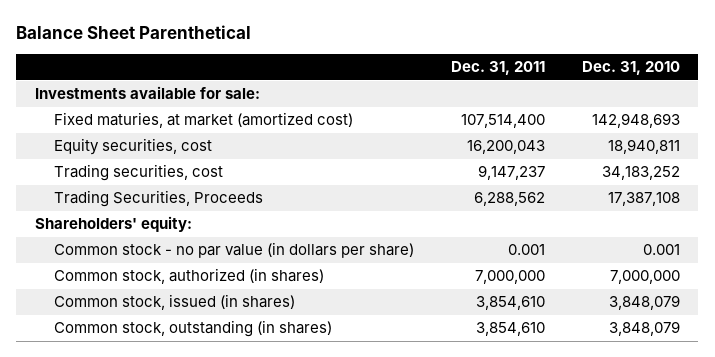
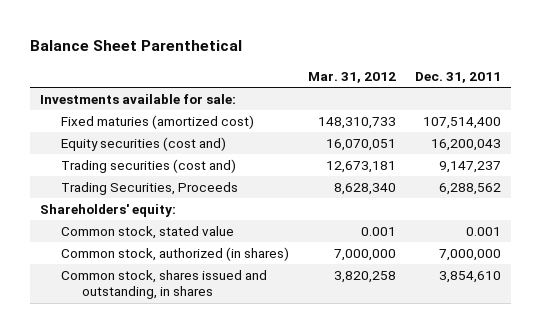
[581,61,680,76] Dec. 31, 2010 -> none
none -> [308,71,397,83] Mar. 31, 2012
[53,112,353,129] Fixed maturies, at market (amortized cost) -> [60,115,254,130] Fixed maturies (amortized cost)
[53,138,212,156] Equity securities, cost -> [60,137,226,152] Equity securities (cost and)
[53,164,223,182] Trading securities, cost -> [60,159,236,174] Trading securities (cost and)
[53,242,414,259] Common stock - no par value (in dollars per share) -> [60,226,234,240] Common stock, stated value
[53,294,295,311] Common stock, issued (in shares) -> none
[53,320,332,338] Common stock, outstanding (in shares) -> [60,270,267,300] Common stock, shares issued and outstanding, in shares

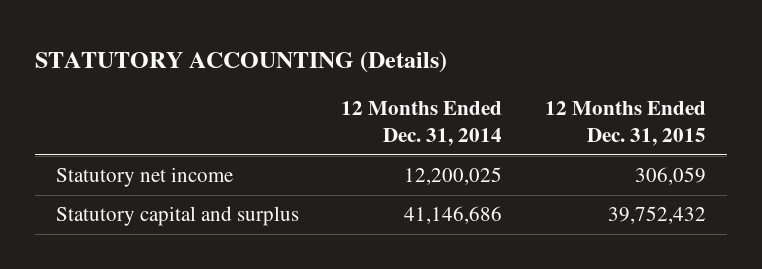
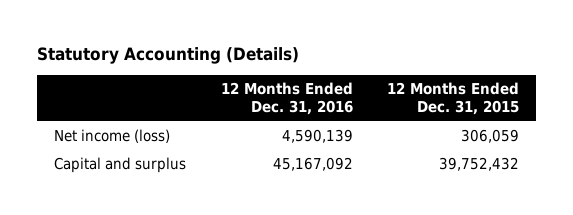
[34,50,447,73] STATUTORY ACCOUNTING (Details) -> [36,47,299,65] Statutory Accounting (Details)
[341,101,503,146] 12 Months Ended Dec. 31, 2014 -> none
none -> [220,82,353,116] 12 Months Ended Dec. 31, 2016
[56,167,234,188] Statutory net income -> [54,129,171,144] Net income (loss)
[56,206,300,227] Statutory capital and surplus -> [54,157,187,174] Capital and surplus

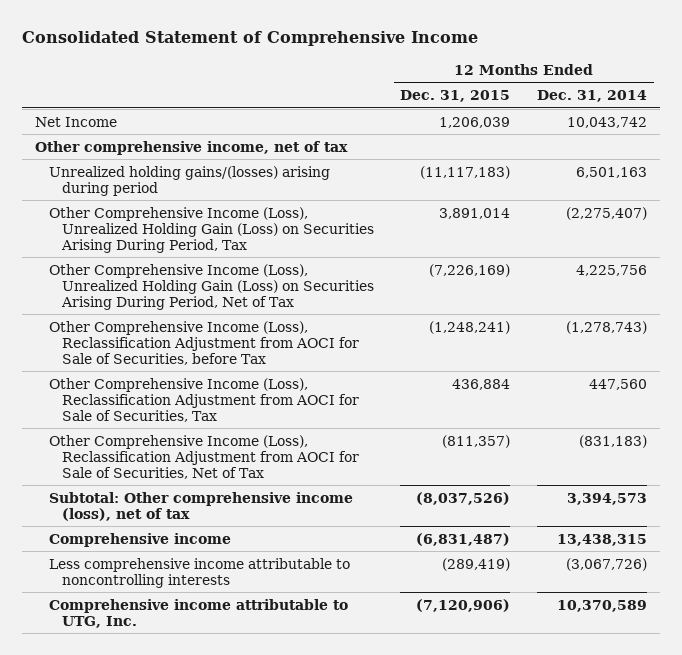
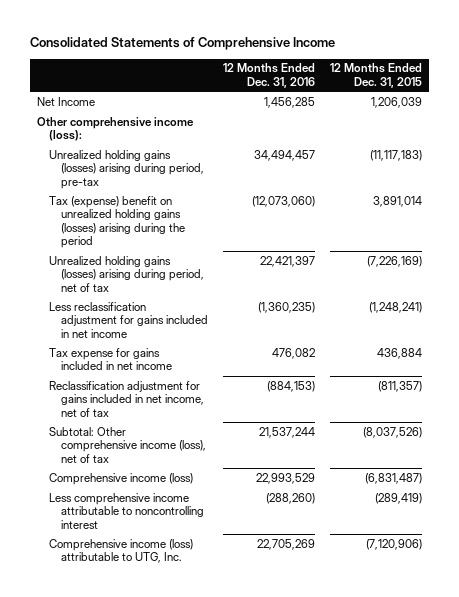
[22,31,479,47] Consolidated Statement of Comprehensive Income -> [29,37,335,51] Consolidated Statements of Comprehensive Income
[537,89,648,102] Dec. 31, 2014 -> none
none -> [222,63,315,88] 12 Months Ended Dec. 31, 2016
[35,140,349,155] Other comprehensive income, net of tax -> [37,116,195,142] Other comprehensive income (loss):
[48,165,330,196] Unrealized holding gains/(losses) arising during period -> [48,149,204,189] Unrealized holding gains (losses) arising during period, pre-tax
[48,206,374,253] Other Comprehensive Income (Loss), Unrealized Holding Gain (Loss) on Securities Arising During Period, Tax -> [48,195,185,248] Tax (expense) benefit on unrealized holding gains (losses) arising during the period
[48,263,374,310] Other Comprehensive Income (Loss), Unrealized Holding Gain (Loss) on Securities Arising During Period, Net of Tax -> [48,255,204,292] Unrealized holding gains (losses) arising during period, net of tax
[48,320,359,365] Other Comprehensive Income (Loss), Reclassification Adjustment from AOCI for Sale of Securities, before Tax -> [48,301,208,338] Less reclassification adjustment for gains included in net income
[48,377,359,422] Other Comprehensive Income (Loss), Reclassification Adjustment from AOCI for Sale of Securities, Tax -> [48,347,172,371] Tax expense for gains included in net income
[48,434,359,479] Other Comprehensive Income (Loss), Reclassification Adjustment from AOCI for Sale of Securities, Net of Tax -> [48,380,204,417] Reclassification adjustment for gains included in net income, net of tax
[48,532,231,547] Comprehensive income -> [48,472,193,485] Comprehensive income (loss)
[48,557,350,588] Less comprehensive income attributable to noncontrolling interests -> [48,492,204,529] Less comprehensive income attributable to noncontrolling interest
[48,598,348,628] Comprehensive income attributable to UTG, Inc. -> [48,538,193,564] Comprehensive income (loss) attributable to UTG, Inc.

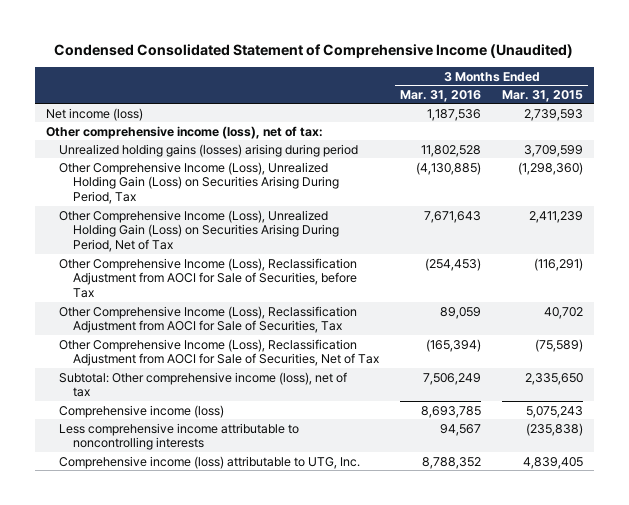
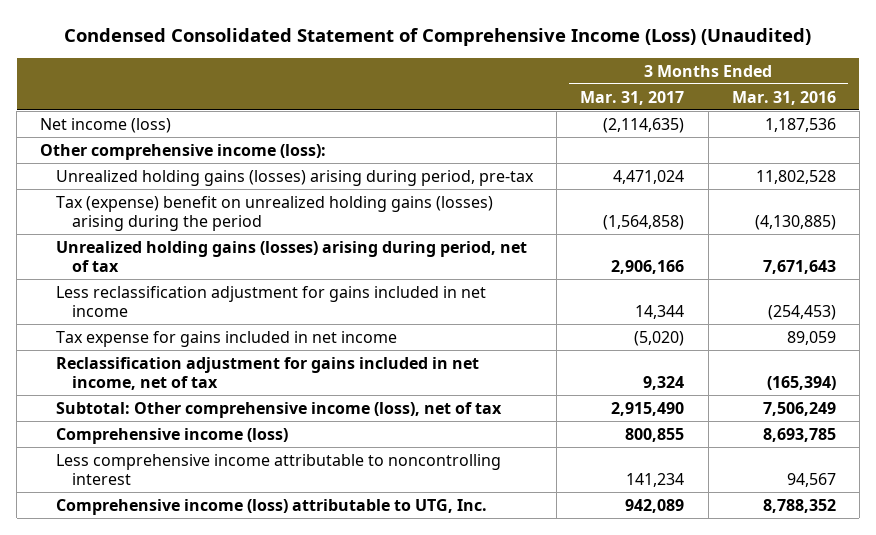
[54,43,574,58] Condensed Consolidated Statement of Comprehensive Income (Unaudited) -> [63,27,811,46] Condensed Consolidated Statement of Comprehensive Income (Loss) (Unaudited)
[502,89,584,102] Mar. 31, 2015 -> none
none -> [580,90,685,105] Mar. 31, 2017
[45,125,323,139] Other comprehensive income (loss), net of tax: -> [40,143,327,160] Other comprehensive income (loss):
[59,143,359,157] Unrealized holding gains (losses) arising during period -> [56,169,535,186] Unrealized holding gains (losses) arising during period, pre-tax
[59,161,340,205] Other Comprehensive Income (Loss), Unrealized Holding Gain (Loss) on Securities Arising During Period, Tax -> [56,195,494,231] Tax (expense) benefit on unrealized holding gains (losses) arising during the period
[59,209,340,253] Other Comprehensive Income (Loss), Unrealized Holding Gain (Loss) on Securities Arising During Period, Net of Tax -> [56,240,528,272] Unrealized holding gains (losses) arising during period, net of tax
[59,257,358,299] Other Comprehensive Income (Loss), Reclassification Adjustment from AOCI for Sale of Securities, before Tax -> [56,285,487,317] Less reclassification adjustment for gains included in net income
[59,305,358,334] Other Comprehensive Income (Loss), Reclassification Adjustment from AOCI for Sale of Securities, Tax -> [56,330,398,347] Tax expense for gains included in net income
[59,338,380,367] Other Comprehensive Income (Loss), Reclassification Adjustment from AOCI for Sale of Securities, Net of Tax -> [56,356,480,390] Reclassification adjustment for gains included in net income, net of tax
[59,422,300,451] Less comprehensive income attributable to noncontrolling interests -> [56,453,502,485] Less comprehensive income attributable to noncontrolling interest

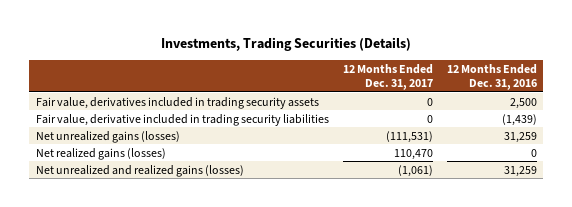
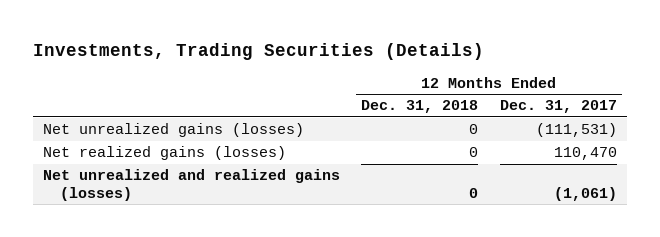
[446,63,537,90] 12 Months Ended Dec. 31, 2016 -> none
none -> [361,100,479,114] Dec. 31, 2018
[35,96,319,109] Fair value, derivatives included in trading security assets -> none
[35,113,329,126] Fair value, derivative included in trading security liabilities -> none

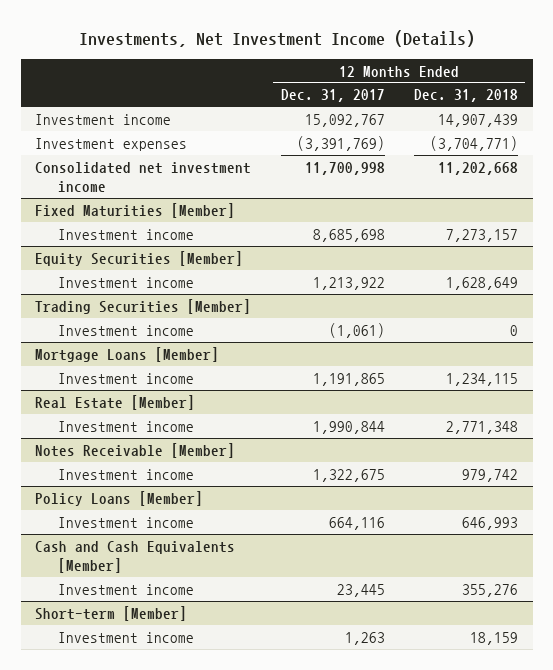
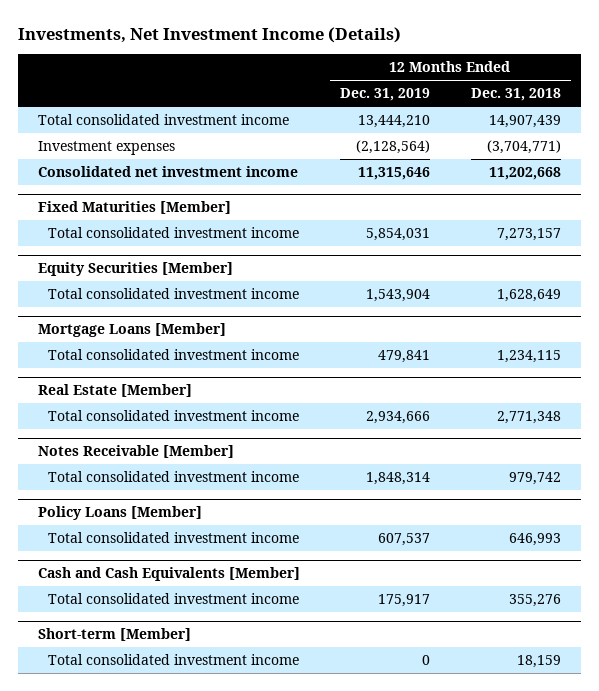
[280,89,385,103] Dec. 31, 2017 -> none
none -> [340,88,431,102] Dec. 31, 2019
[35,113,172,125] Investment income -> [38,114,290,126] Total consolidated investment income
[58,228,195,240] Investment income -> [48,227,300,239] Total consolidated investment income
[35,298,252,314] Trading Securities [Member] -> none
[58,324,195,336] Investment income -> none
[58,276,195,288] Investment income -> [48,288,300,300] Total consolidated investment income
[58,372,195,384] Investment income -> [48,349,300,361] Total consolidated investment income
[58,420,195,432] Investment income -> [48,410,300,422] Total consolidated investment income
[58,468,195,480] Investment income -> [48,471,300,483] Total consolidated investment income
[58,516,195,528] Investment income -> [48,532,300,544] Total consolidated investment income
[58,583,195,595] Investment income -> [48,593,300,605] Total consolidated investment income
[58,631,195,643] Investment income -> [48,654,300,666] Total consolidated investment income

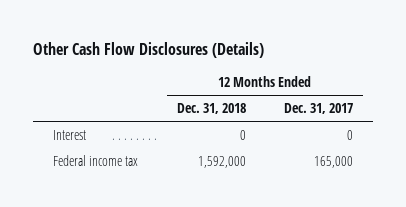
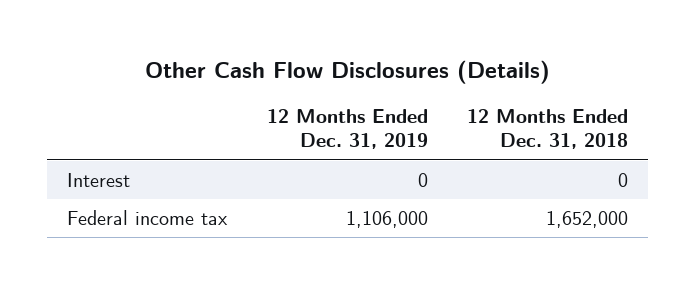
[284,103,354,115] Dec. 31, 2017 -> none
none -> [266,109,428,150] 12 Months Ended Dec. 31, 2019
[197,155,246,168] 1,592,000 -> [545,211,628,229] 1,652,000

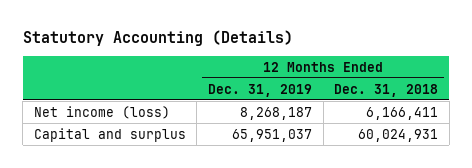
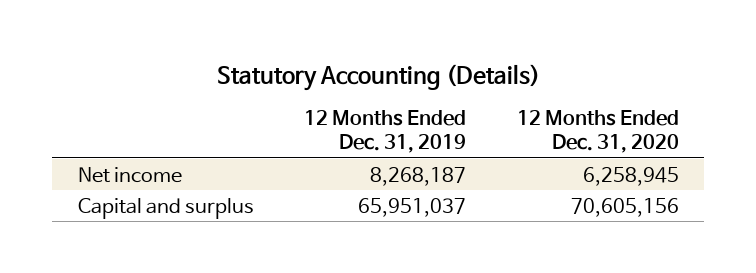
[334,83,439,97] Dec. 31, 2018 -> none
none -> [516,109,679,154] 12 Months Ended Dec. 31, 2020
[33,105,170,119] Net income (loss) -> [77,166,182,183] Net income

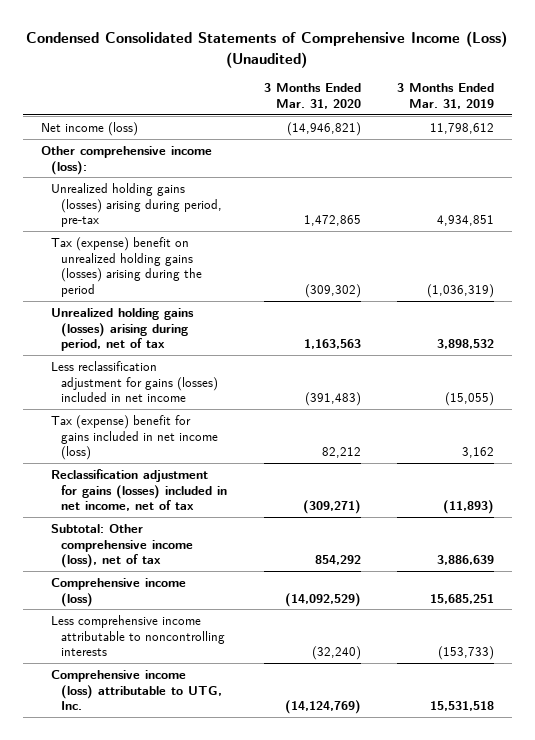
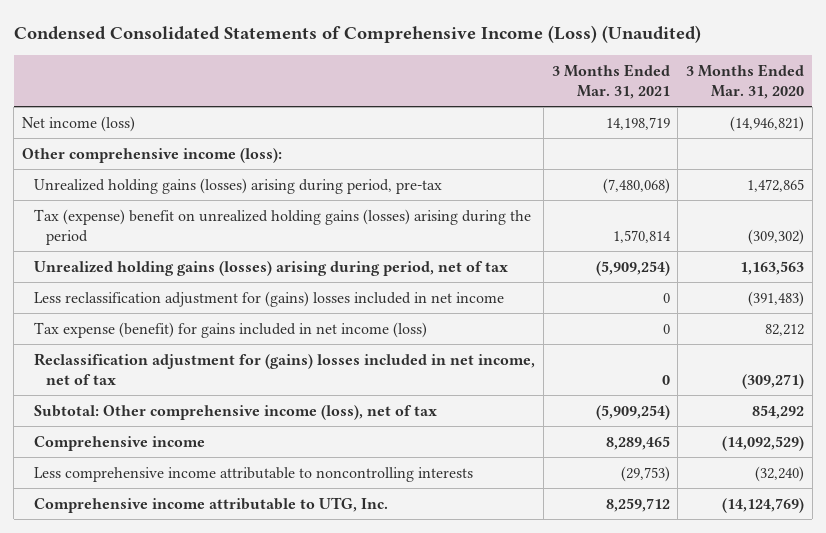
[396,83,494,110] 3 Months Ended Mar. 31, 2019 -> none
none -> [551,63,670,99] 3 Months Ended Mar. 31, 2021
[51,360,219,403] Less reclassification adjustment for gains (losses) included in net income -> [33,290,504,307] Less reclassification adjustment for (gains) losses included in net income
[51,414,219,461] Tax (expense) benefit for gains included in net income (loss) -> [33,321,427,338] Tax expense (benefit) for gains included in net income (loss)
[51,468,228,512] Reclassification adjustment for gains (losses) included in net income, net of tax -> [33,352,535,385] Reclassification adjustment for (gains) losses included in net income, net of tax
[51,577,187,607] Comprehensive income (loss) -> [33,435,205,451] Comprehensive income
[51,669,223,711] Comprehensive income (loss) attributable to UTG, Inc. -> [33,496,388,513] Comprehensive income attributable to UTG, Inc.

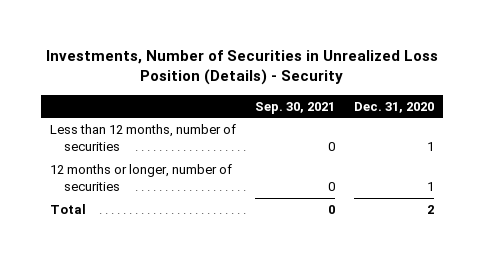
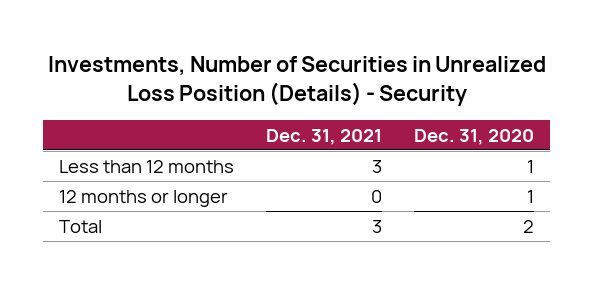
[254,101,335,114] Sep. 30, 2021 -> none
none -> [266,128,383,145] Dec. 31, 2021
[50,124,237,151] Less than 12 months, number of securities -> [59,159,235,173] Less than 12 months
[50,164,233,191] 12 months or longer, number of securities -> [59,189,229,207] 12 months or longer

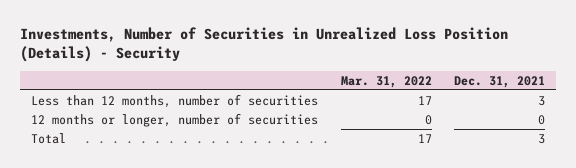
[414,128,535,145] Dec. 31, 2020 -> none
none -> [340,75,432,88] Mar. 31, 2022
[59,159,235,173] Less than 12 months -> [31,93,319,108] Less than 12 months, number of securities
[59,189,229,207] 12 months or longer -> [31,112,319,127] 12 months or longer, number of securities

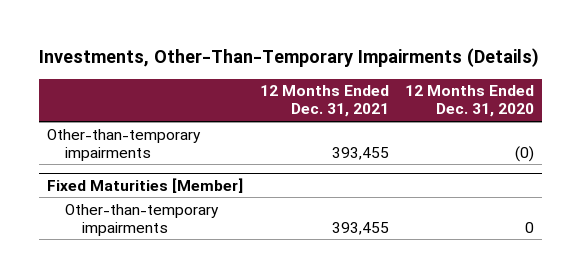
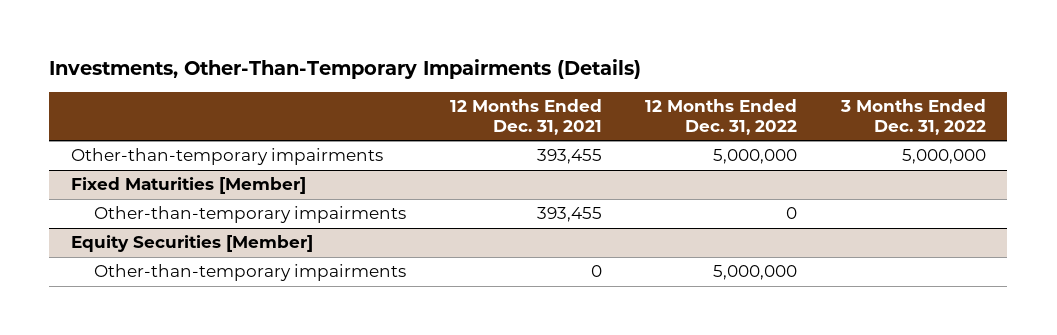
[404,85,534,118] 12 Months Ended Dec. 31, 2020 -> none
none -> [645,99,798,136] 12 Months Ended Dec. 31, 2022
none -> [839,99,986,136] 3 Months Ended Dec. 31, 2022
none -> [71,235,314,253] Equity Securities [Member]
none -> [94,264,407,282] Other-than-temporary impairments

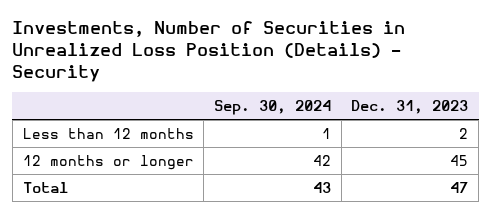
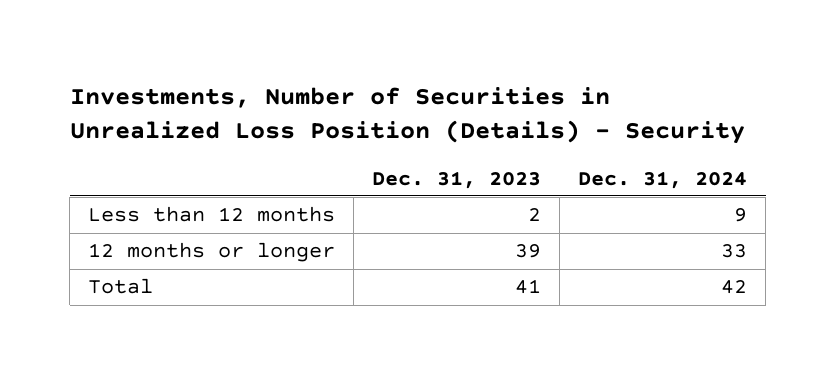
[213,100,331,116] Sep. 30, 2024 -> none
none -> [578,170,748,189] Dec. 31, 2024
[450,154,469,166] 45 -> [515,244,542,259] 39
[450,181,469,193] 47 -> [515,279,542,295] 41

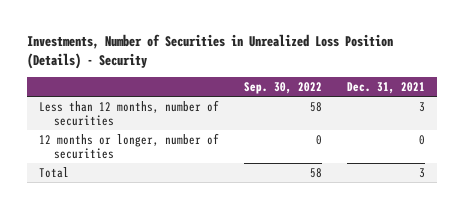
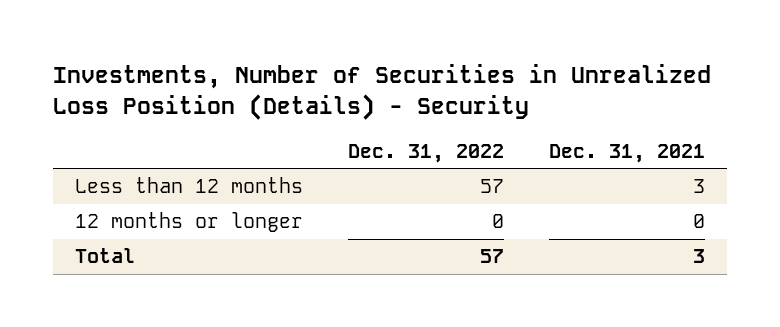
[243,81,322,94] Sep. 30, 2022 -> none
none -> [348,143,505,163] Dec. 31, 2022
[38,99,219,127] Less than 12 months, number of securities -> [75,177,304,194] Less than 12 months
[38,132,219,160] 12 months or longer, number of securities -> [75,212,304,233] 12 months or longer

